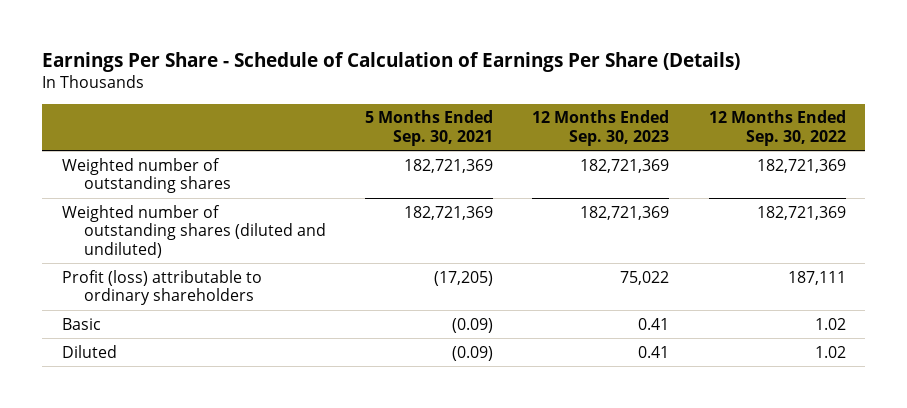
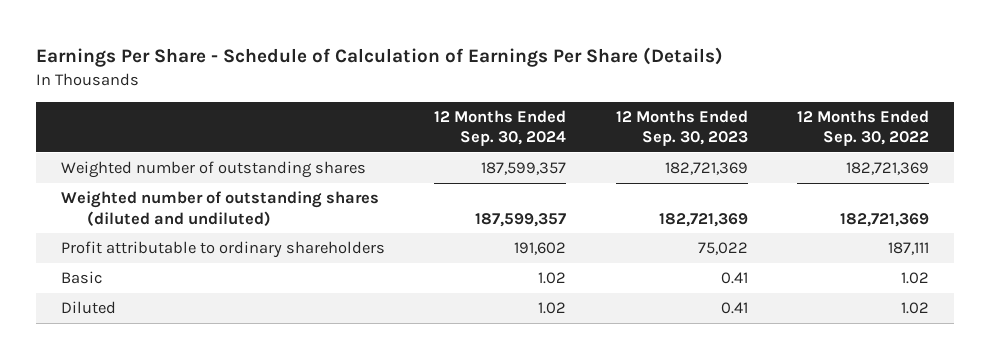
[364,110,493,147] 5 Months Ended Sep. 30, 2021 -> none
none -> [434,109,567,147] 12 Months Ended Sep. 30, 2024
[61,269,262,306] Profit (loss) attributable to ordinary shareholders -> [61,241,386,259] Profit attributable to ordinary shareholders

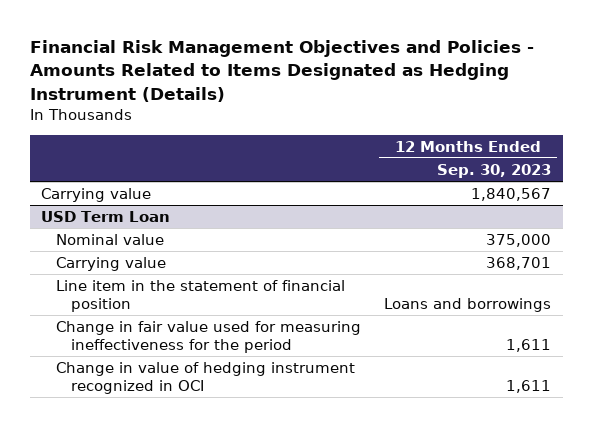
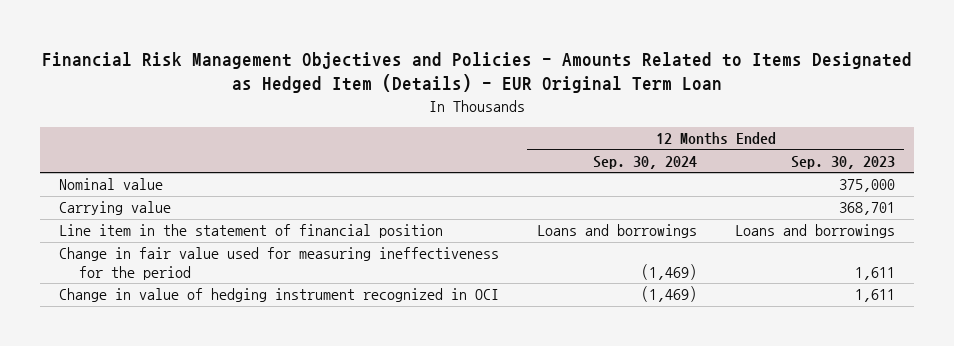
[30,40,535,102] Financial Risk Management Objectives and Policies - Amounts Related to Items Designated as Hedging Instrument (Details) -> [41,51,912,94] Financial Risk Management Objectives and Policies - Amounts Related to Items Designated as Hedged Item (Details) - EUR Original Term Loan
none -> [592,156,697,170] Sep. 30, 2024
[41,188,152,203] Carrying value -> none
[41,211,171,223] USD Term Loan -> none

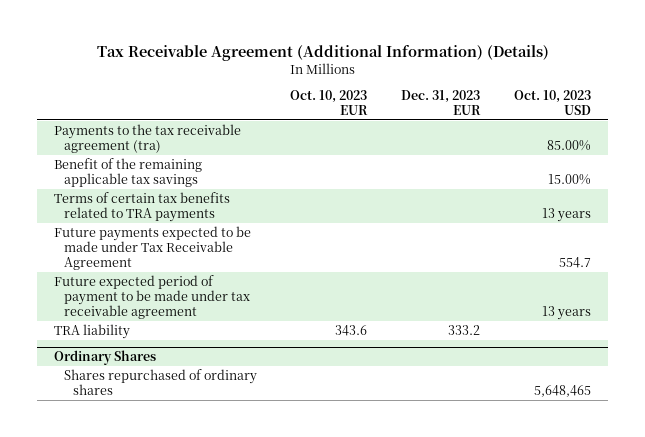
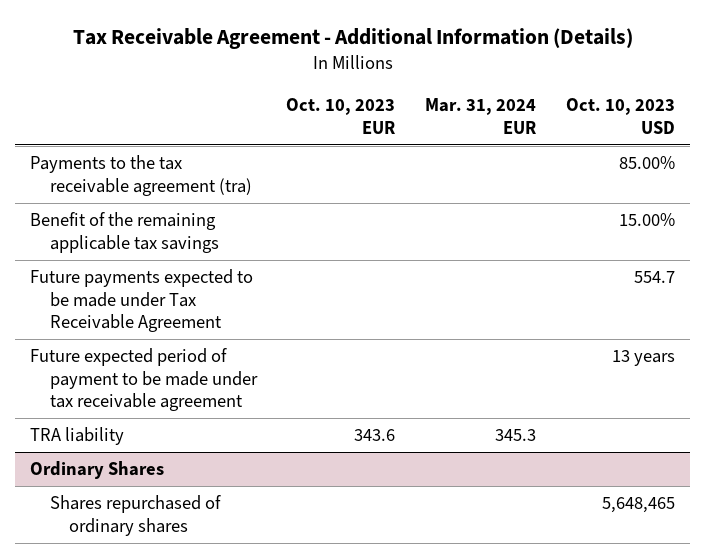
[96,44,549,61] Tax Receivable Agreement (Additional Information) (Details) -> [72,28,633,50] Tax Receivable Agreement - Additional Information (Details)
[401,89,482,116] Dec. 31, 2023 EUR -> none
none -> [425,98,537,134] Mar. 31, 2024 EUR
[54,191,231,222] Terms of certain tax benefits related to TRA payments -> none

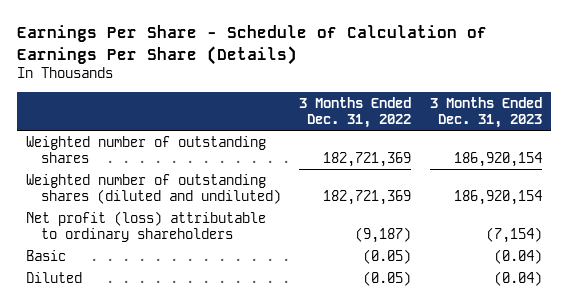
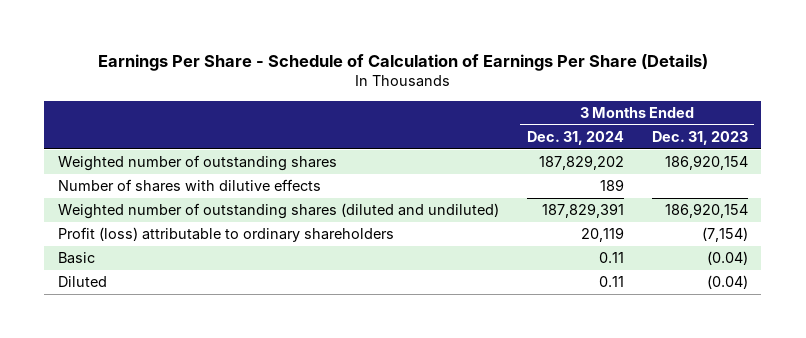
[299,96,412,129] 3 Months Ended Dec. 31, 2022 -> none
none -> [526,130,624,145] Dec. 31, 2024
none -> [58,179,322,193] Number of shares with dilutive effects
[26,210,267,242] Net profit (loss) attributable to ordinary shareholders -> [58,227,395,243] Profit (loss) attributable to ordinary shareholders

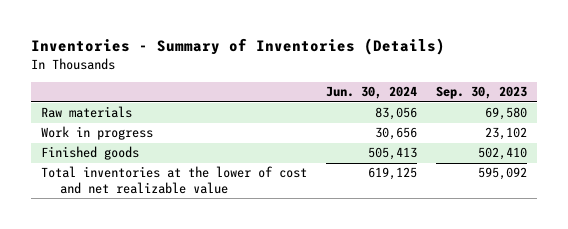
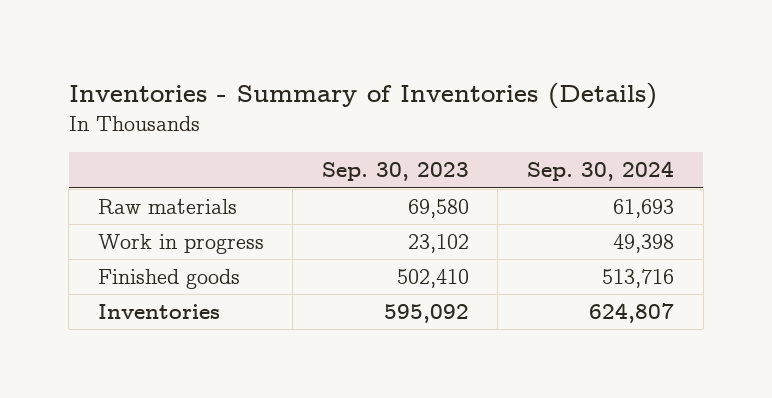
[326,86,418,100] Jun. 30, 2024 -> none
none -> [527,161,675,182] Sep. 30, 2024
[40,166,307,194] Total inventories at the lower of cost and net realizable value -> [97,304,220,320] Inventories

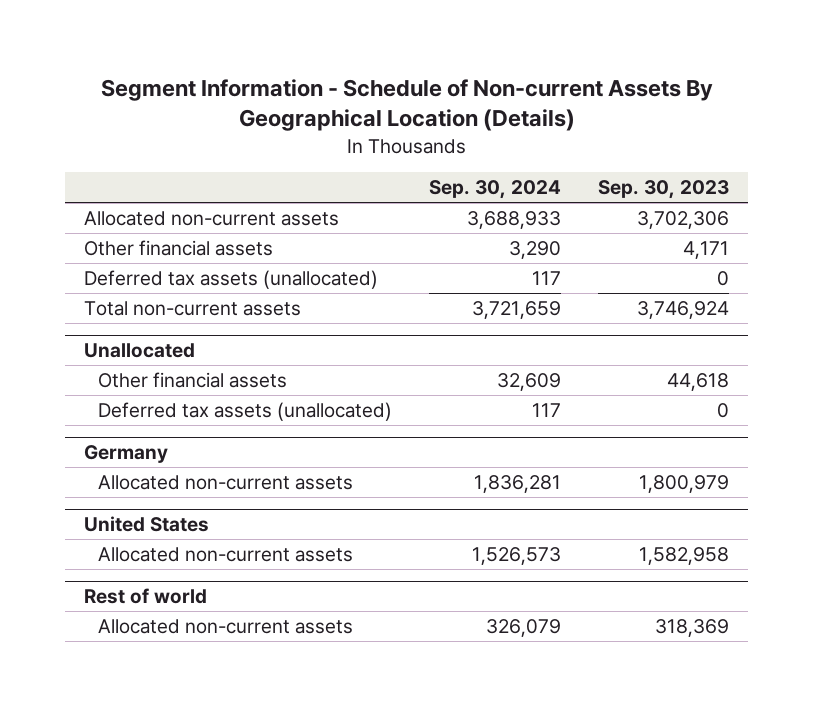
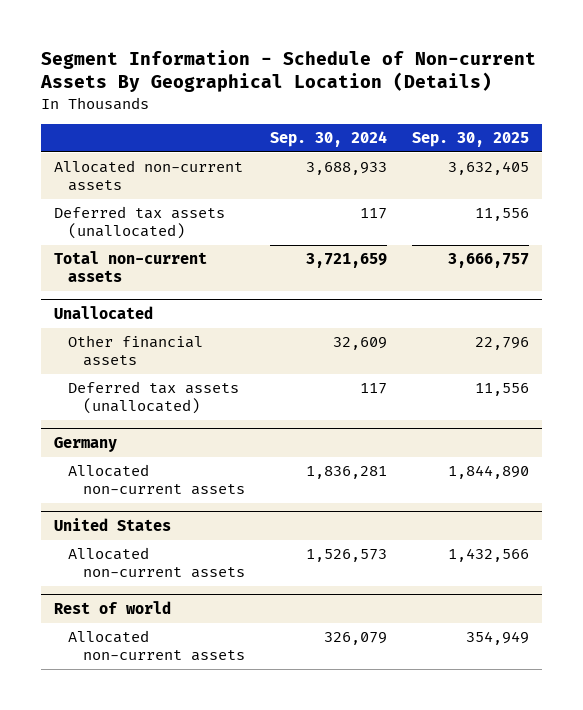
[598,180,730,200] Sep. 30, 2023 -> none
none -> [412,132,530,148] Sep. 30, 2025
[83,239,273,256] Other financial assets -> none

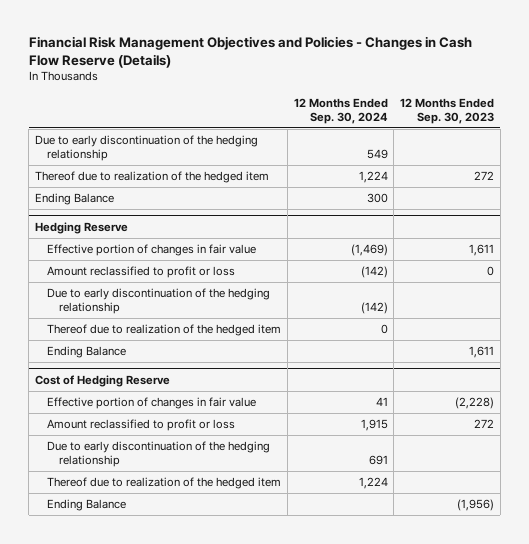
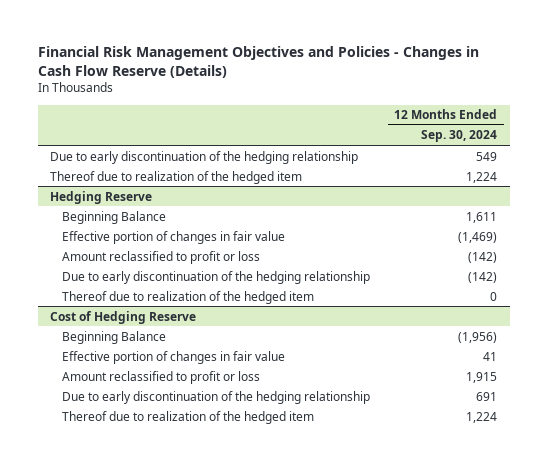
[399,97,494,124] 12 Months Ended Sep. 30, 2023 -> none
[34,193,114,206] Ending Balance -> none
none -> [62,210,167,224] Beginning Balance
[47,346,127,359] Ending Balance -> none
none -> [62,330,167,344] Beginning Balance
[47,499,127,512] Ending Balance -> none

